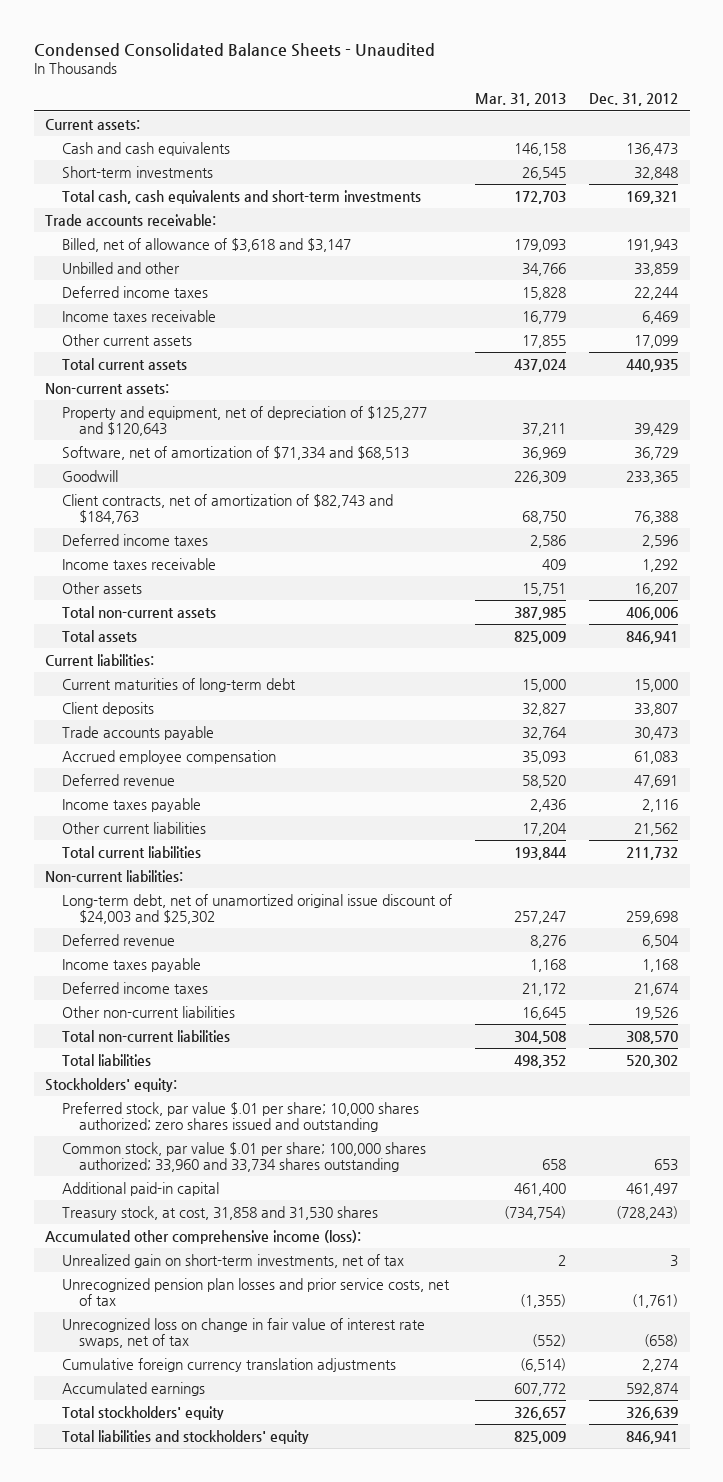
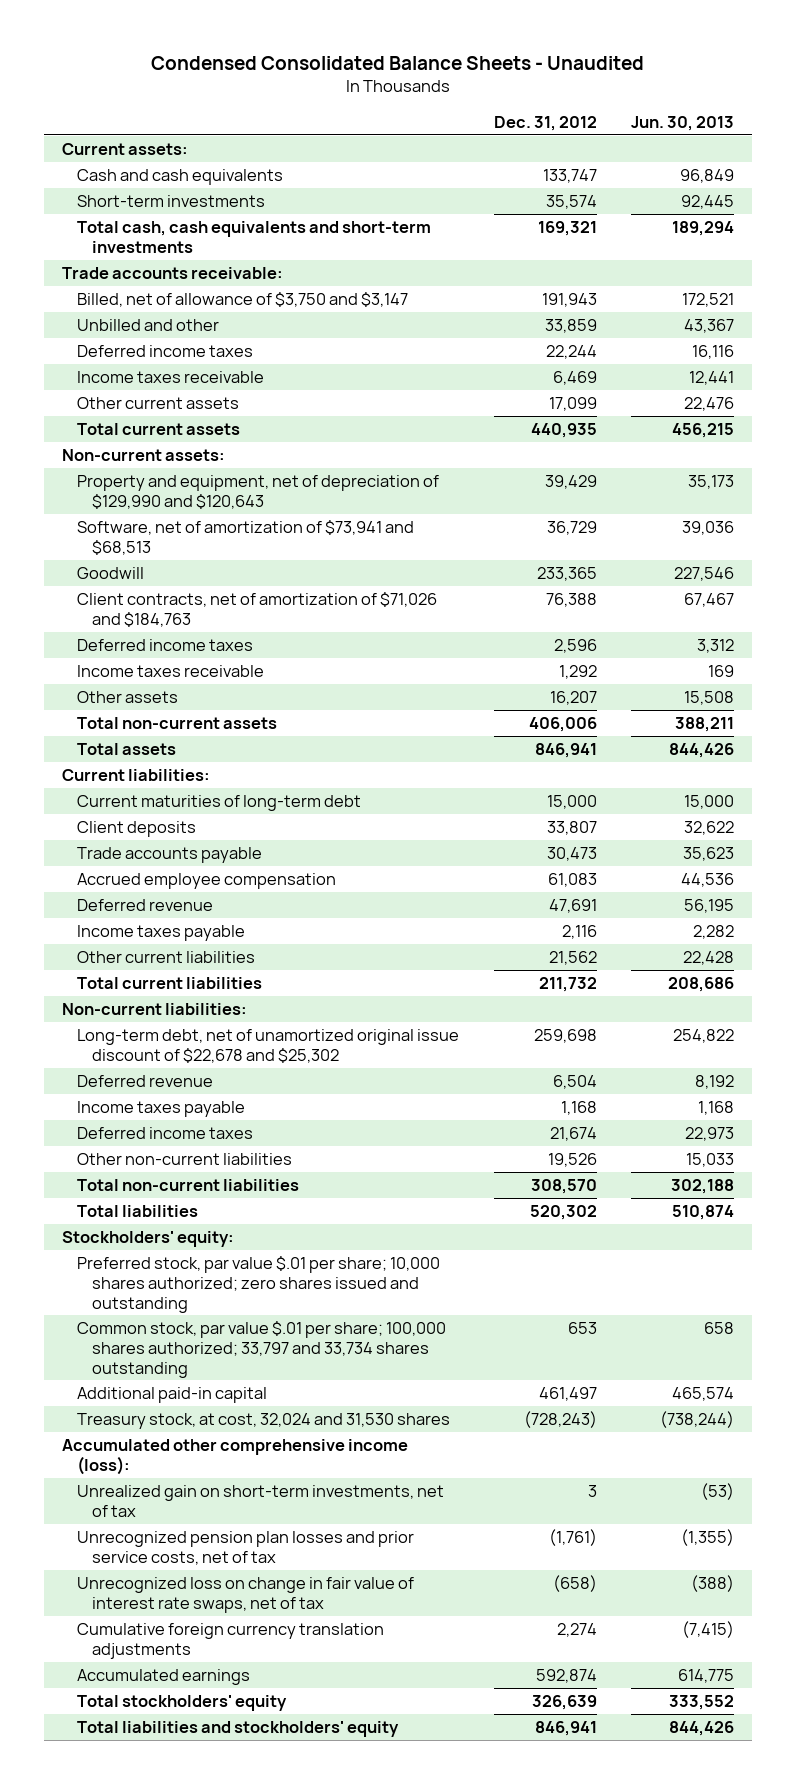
[475,93,567,107] Mar. 31, 2013 -> none
none -> [631,115,735,131] Jun. 30, 2013
[626,142,679,156] 136,473 -> [542,168,597,183] 133,747
[634,166,679,180] 32,848 -> [545,194,597,209] 35,574
[62,237,352,252] Billed, net of allowance of $3,618 and $3,147 -> [76,291,408,307] Billed, net of allowance of $3,750 and $3,147
[62,405,428,436] Property and equipment, net of depreciation of $125,277 and $120,643 -> [76,474,439,509] Property and equipment, net of depreciation of $129,990 and $120,643
[62,445,410,460] Software, net of amortization of $71,334 and $68,513 -> [76,519,414,555] Software, net of amortization of $73,941 and $68,513
[62,493,394,524] Client contracts, net of amortization of $82,743 and $184,763 -> [76,591,437,627] Client contracts, net of amortization of $71,026 and $184,763
[62,893,453,924] Long-term debt, net of unamortized original issue discount of $24,003 and $25,302 -> [76,1028,459,1063] Long-term debt, net of unamortized original issue discount of $22,678 and $25,302
[62,1141,427,1172] Common stock, par value $.01 per share; 100,000 shares authorized; 33,960 and 33,734 shares outstanding -> [76,1320,446,1378] Common stock, par value $.01 per share; 100,000 shares authorized; 33,797 and 33,734 shares outstanding
[62,1205,379,1220] Treasury stock, at cost, 31,858 and 31,530 shares -> [76,1412,450,1429] Treasury stock, at cost, 32,024 and 31,530 shares

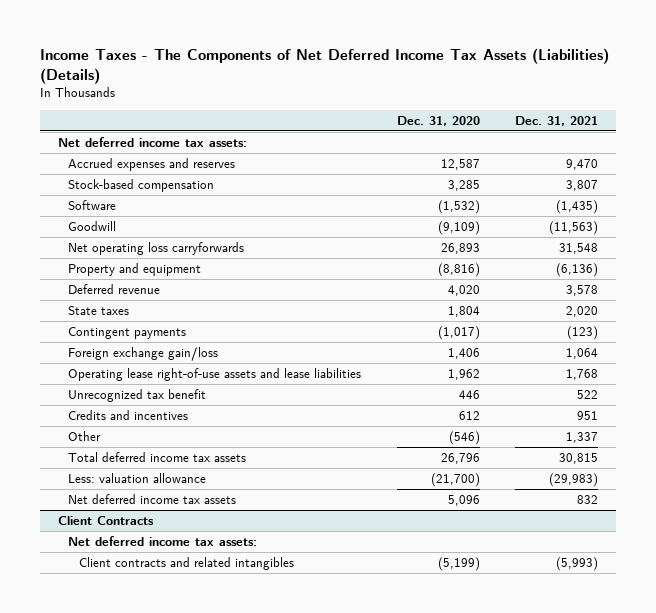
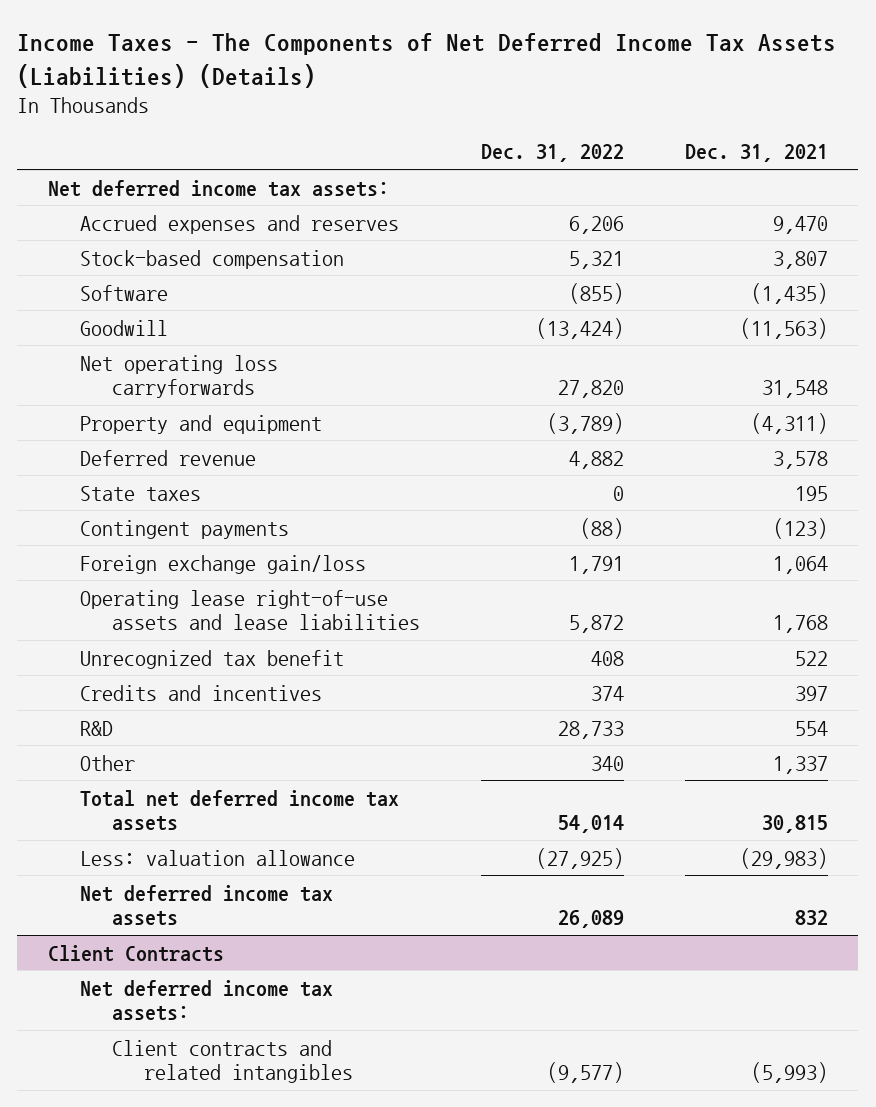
[396,115,480,126] Dec. 31, 2020 -> none
none -> [480,144,624,163] Dec. 31, 2022
[555,262,598,277] (6,136) -> [750,412,828,434] (4,311)
[565,305,598,317] 2,020 -> [794,485,828,501] 195
[576,410,598,420] 951 -> [794,685,828,701] 397
none -> [79,720,113,736] R&D
[68,451,247,462] Total deferred income tax assets -> [79,789,399,832] Total net deferred income tax assets

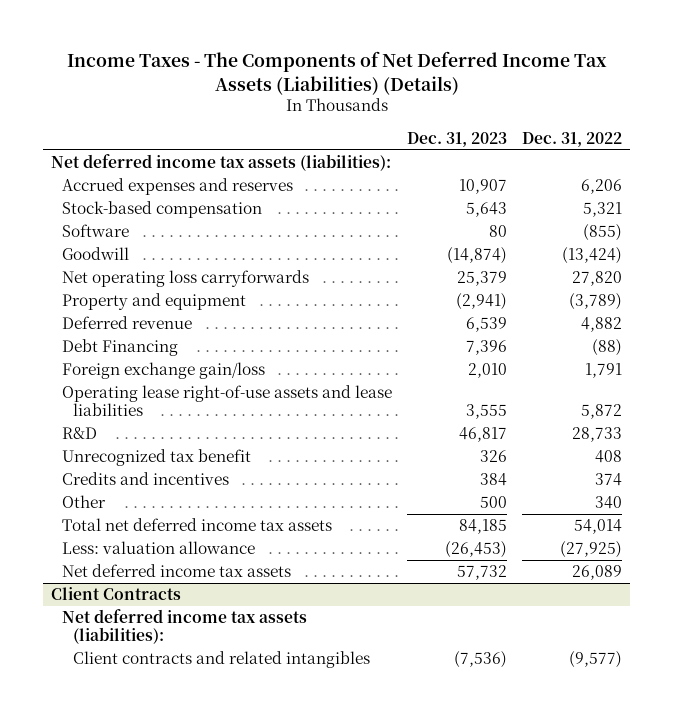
[684,144,828,163] Dec. 31, 2021 -> none
none -> [407,131,508,147] Dec. 31, 2023
[47,179,389,197] Net deferred income tax assets: -> [50,154,391,172] Net deferred income tax assets (liabilities):
[79,485,201,501] State taxes -> none
[79,519,289,539] Contingent payments -> none
none -> [61,339,178,357] Debt Financing
[79,720,113,736] R&D -> [61,427,97,440] R&D
[79,979,333,1022] Net deferred income tax assets: -> [61,609,307,645] Net deferred income tax assets (liabilities):

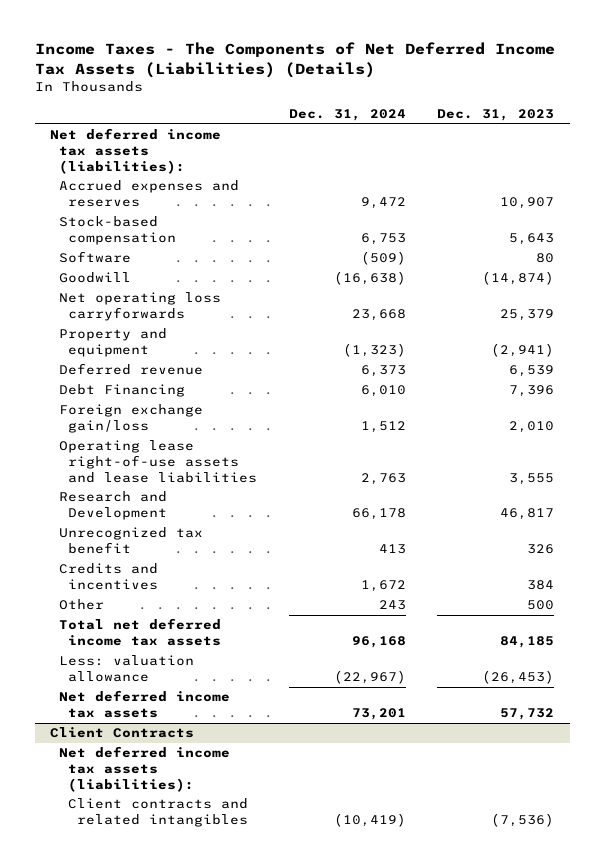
[522,131,623,147] Dec. 31, 2022 -> none
none -> [288,109,406,122] Dec. 31, 2024
[61,427,97,440] R&D -> [59,491,168,521] Research and Development

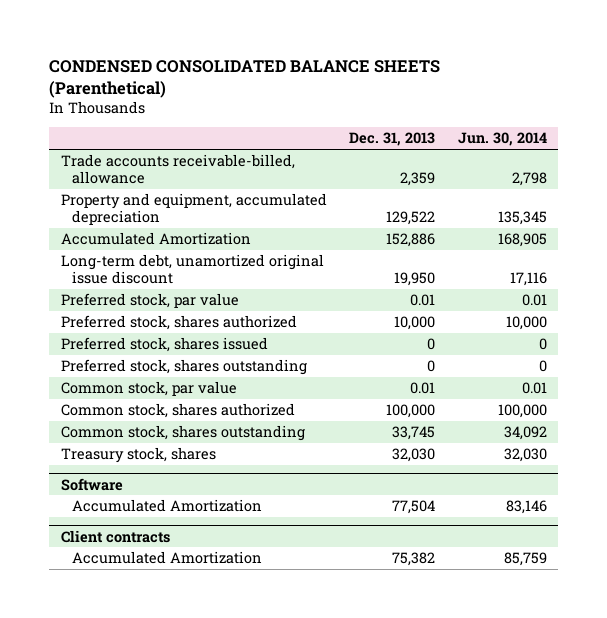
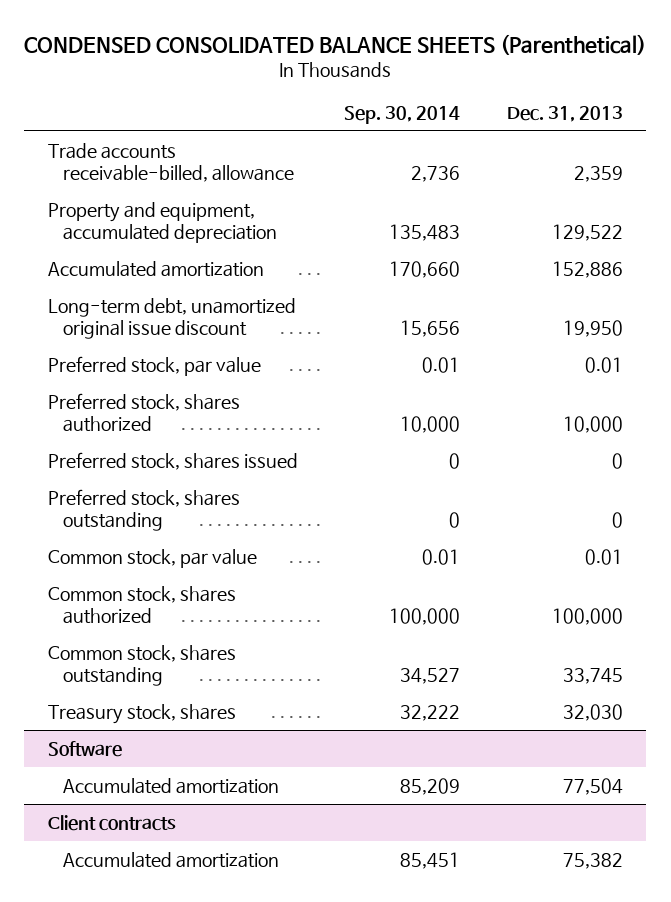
[457,132,547,147] Jun. 30, 2014 -> none
none -> [344,105,461,124] Sep. 30, 2014
[60,232,251,246] Accumulated Amortization -> [47,260,264,277] Accumulated amortization
[71,499,262,513] Accumulated Amortization -> [63,777,280,794] Accumulated amortization
[71,551,262,565] Accumulated Amortization -> [63,851,280,868] Accumulated amortization

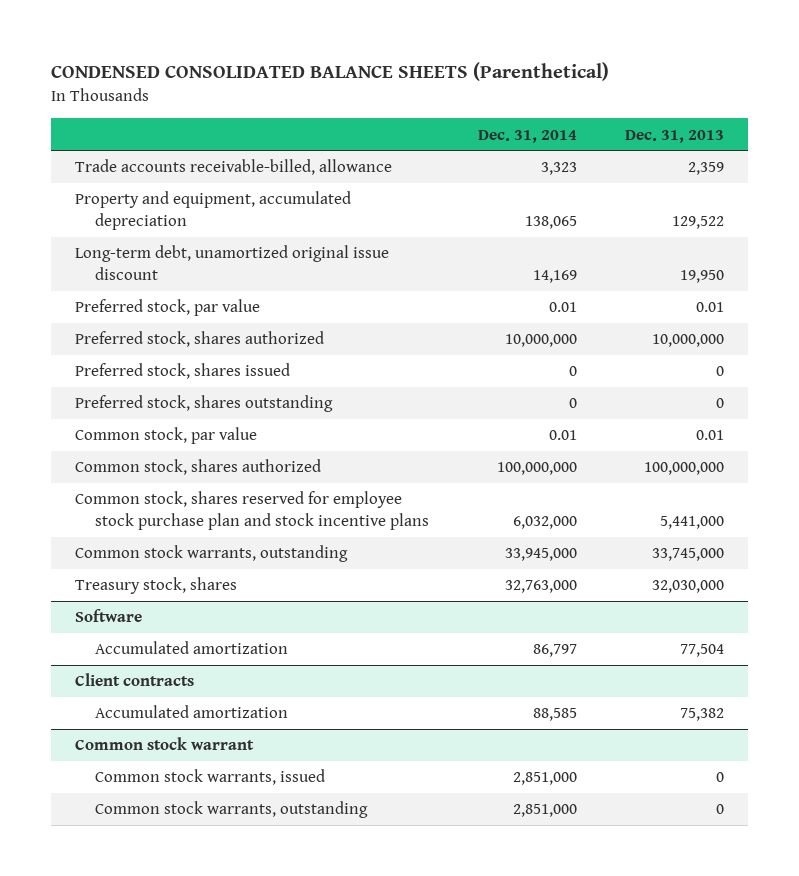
[344,105,461,124] Sep. 30, 2014 -> none
none -> [477,129,577,143] Dec. 31, 2014
[47,260,264,277] Accumulated amortization -> none
[563,416,624,434] 10,000 -> [652,334,725,348] 10,000,000
[552,608,624,626] 100,000 -> [644,462,725,476] 100,000,000
none -> [75,491,430,531] Common stock, shares reserved for employee stock purchase plan and stock incentive plans
[47,644,236,687] Common stock, shares outstanding -> [75,545,349,563] Common stock warrants, outstanding
[563,668,624,685] 33,745 -> [652,548,725,562] 33,745,000
[563,703,624,721] 32,030 -> [652,580,725,594] 32,030,000
none -> [75,737,255,751] Common stock warrant
none -> [95,769,326,786] Common stock warrants, issued
none -> [95,801,369,819] Common stock warrants, outstanding

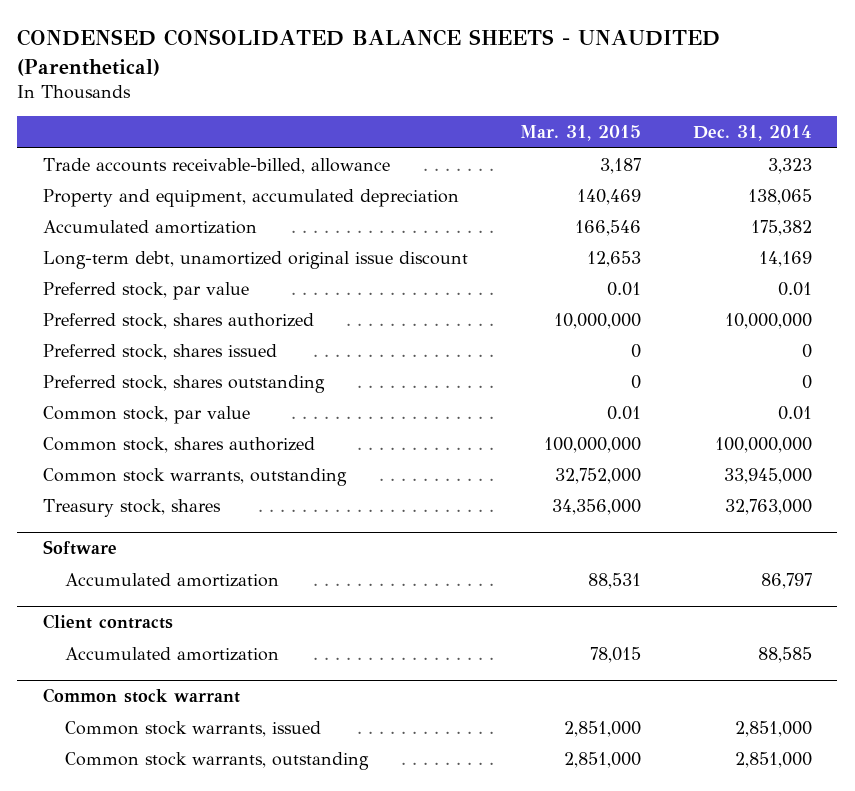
[51,61,610,81] CONDENSED CONSOLIDATED BALANCE SHEETS (Parenthetical) -> [17,29,721,76] CONDENSED CONSOLIDATED BALANCE SHEETS - UNAUDITED (Parenthetical)
[625,129,725,143] Dec. 31, 2013 -> none
none -> [519,125,641,142] Mar. 31, 2015
none -> [43,219,258,234] Accumulated amortization
[75,491,430,531] Common stock, shares reserved for employee stock purchase plan and stock incentive plans -> none

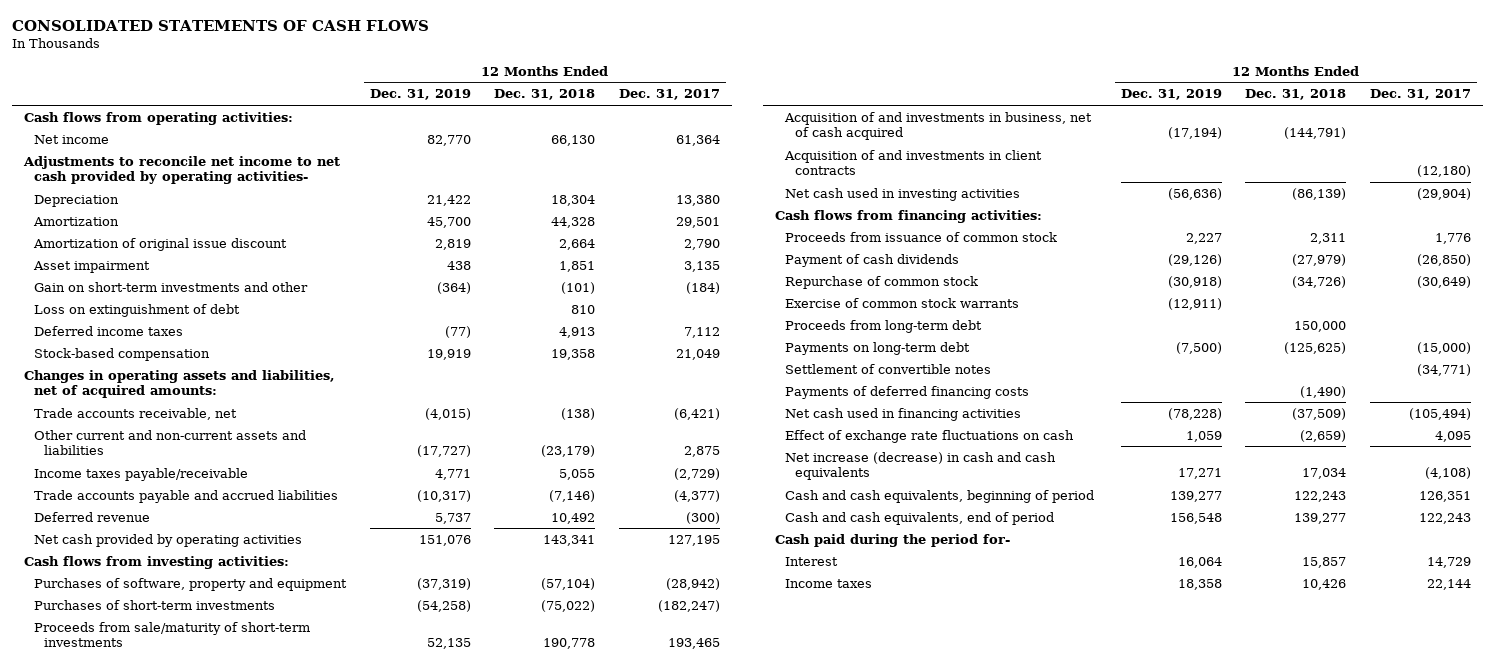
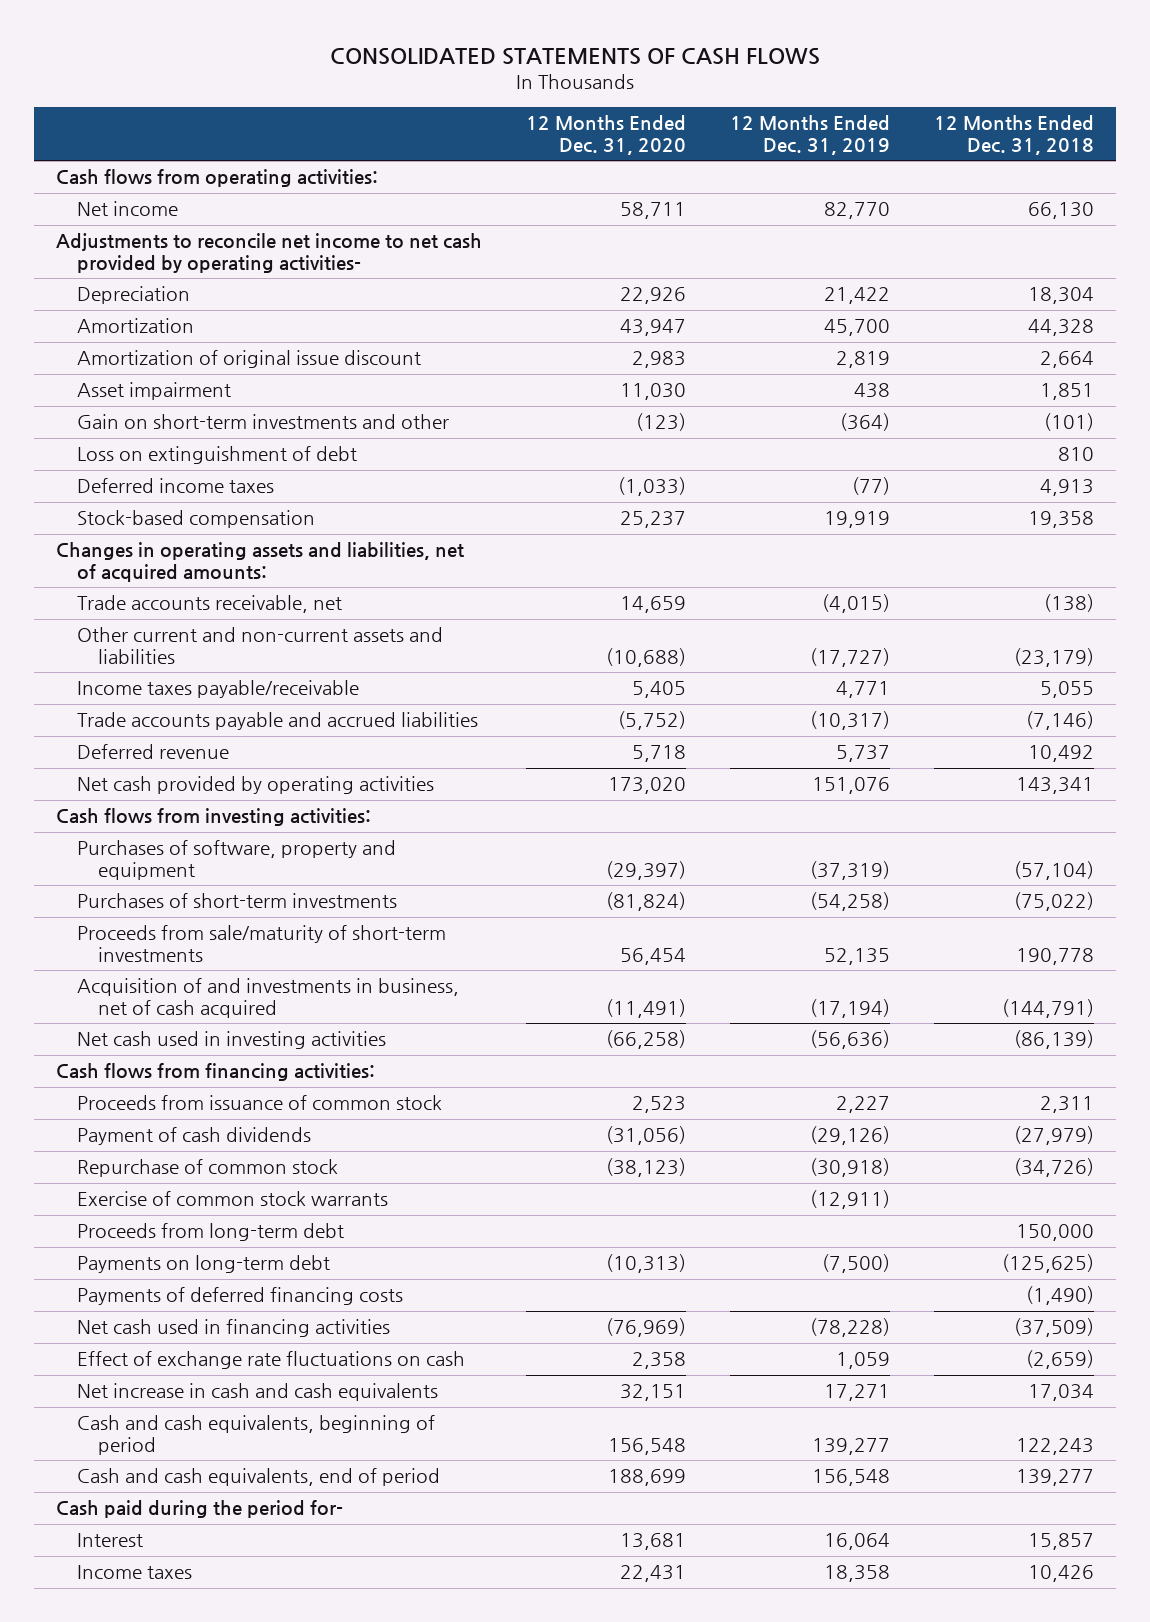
[618,89,720,101] Dec. 31, 2017 -> none
none -> [525,115,686,155] 12 Months Ended Dec. 31, 2020
[784,149,1043,176] Acquisition of and investments in client contracts -> none
[785,363,992,374] Settlement of convertible notes -> none
[785,451,1057,481] Net increase (decrease) in cash and cash equivalents -> [76,1383,438,1402] Net increase in cash and cash equivalents

